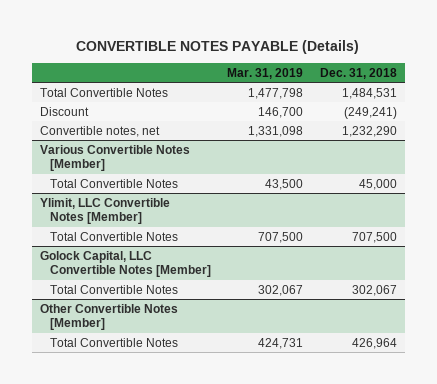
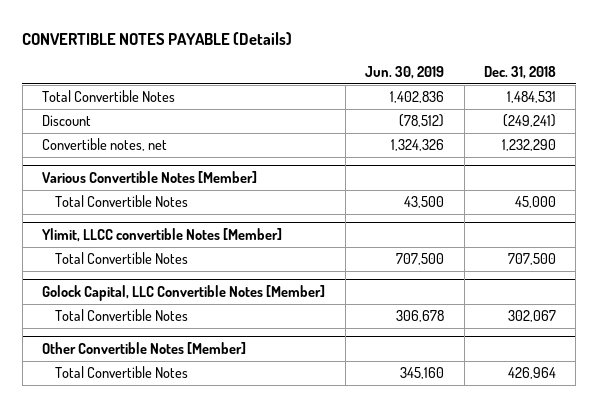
[227,67,304,79] Mar. 31, 2019 -> none
none -> [365,65,445,79] Jun. 30, 2019
[40,197,171,225] Ylimit, LLC Convertible Notes [Member] -> [42,227,283,242] Ylimit, LLCC convertible Notes [Member]

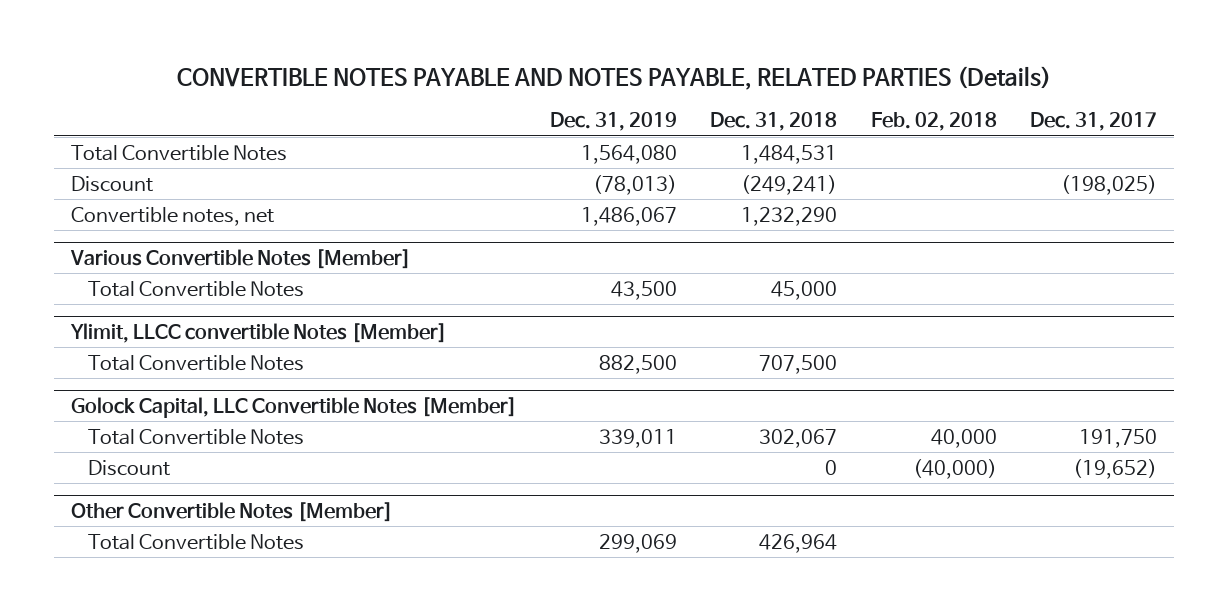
[22,31,293,45] CONVERTIBLE NOTES PAYABLE (Details) -> [176,66,1051,91] CONVERTIBLE NOTES PAYABLE AND NOTES PAYABLE, RELATED PARTIES (Details)
[365,65,445,79] Jun. 30, 2019 -> none
none -> [550,112,678,132] Dec. 31, 2019
none -> [870,112,997,132] Feb. 02, 2018
none -> [1029,112,1157,132] Dec. 31, 2017
none -> [87,459,170,476] Discount

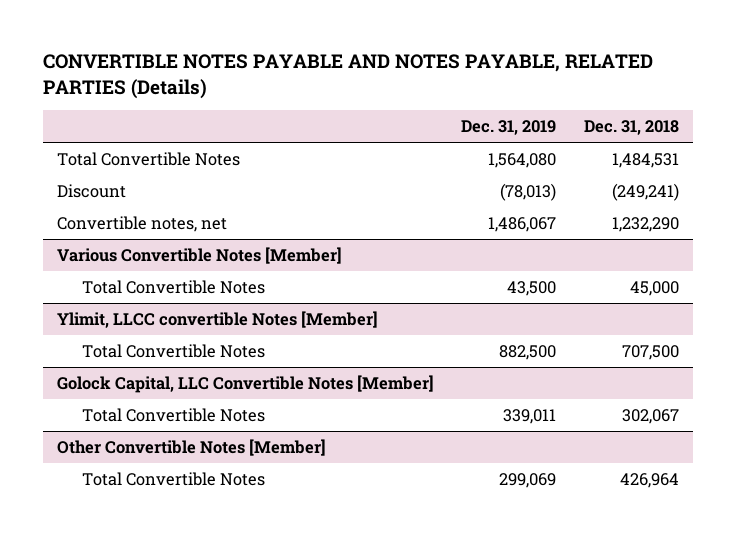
[870,112,997,132] Feb. 02, 2018 -> none
[1029,112,1157,132] Dec. 31, 2017 -> none
[87,459,170,476] Discount -> none

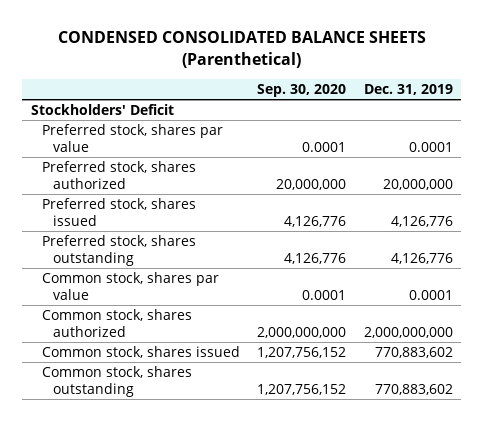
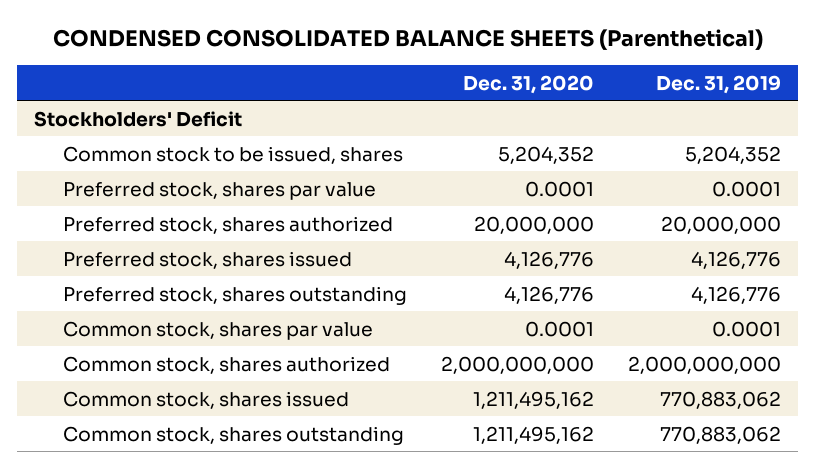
[257,83,347,97] Sep. 30, 2020 -> none
none -> [463,74,595,94] Dec. 31, 2020
none -> [63,145,404,164] Common stock to be issued, shares
[374,347,453,359] 770,883,602 -> [660,390,782,409] 770,883,062
[374,383,453,395] 770,883,602 -> [660,425,782,444] 770,883,062

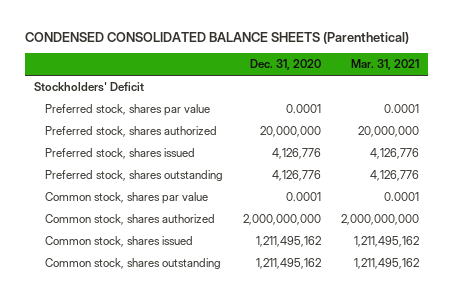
[656,74,782,94] Dec. 31, 2019 -> none
none -> [350,59,419,71] Mar. 31, 2021
[63,145,404,164] Common stock to be issued, shares -> none

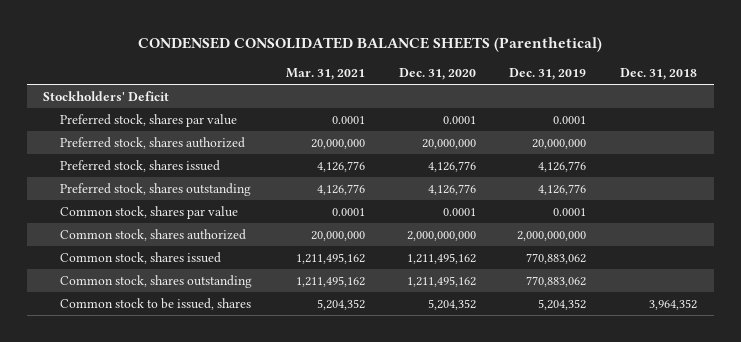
none -> [509,68,587,81] Dec. 31, 2019
none -> [620,68,698,81] Dec. 31, 2018
[340,214,419,226] 2,000,000,000 -> [311,230,366,241] 20,000,000
none -> [60,297,252,310] Common stock to be issued, shares

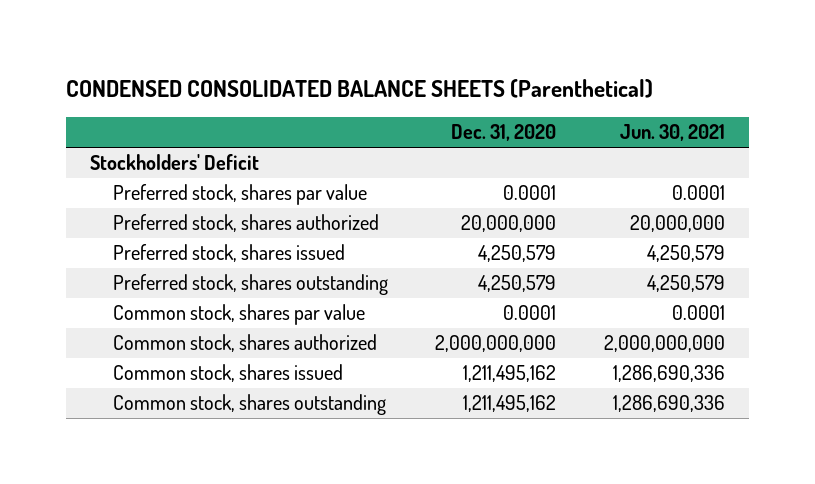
[286,68,366,81] Mar. 31, 2021 -> none
[509,68,587,81] Dec. 31, 2019 -> none
[620,68,698,81] Dec. 31, 2018 -> none
none -> [620,124,726,142] Jun. 30, 2021
[427,160,476,172] 4,126,776 -> [478,245,557,263] 4,250,579
[427,183,476,195] 4,126,776 -> [478,275,557,293] 4,250,579
[60,297,252,310] Common stock to be issued, shares -> none

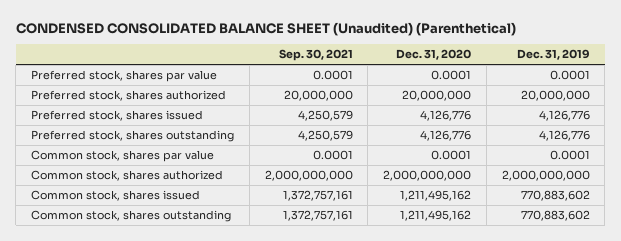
[65,78,653,98] CONDENSED CONSOLIDATED BALANCE SHEETS (Parenthetical) -> [15,22,516,37] CONDENSED CONSOLIDATED BALANCE SHEET (Unaudited) (Parenthetical)
[620,124,726,142] Jun. 30, 2021 -> none
none -> [278,49,353,62] Sep. 30, 2021
none -> [516,49,590,61] Dec. 31, 2019
[89,154,259,171] Stockholders' Deficit -> none
[478,245,557,263] 4,250,579 -> [420,109,472,121] 4,126,776
[478,275,557,293] 4,250,579 -> [420,129,472,141] 4,126,776

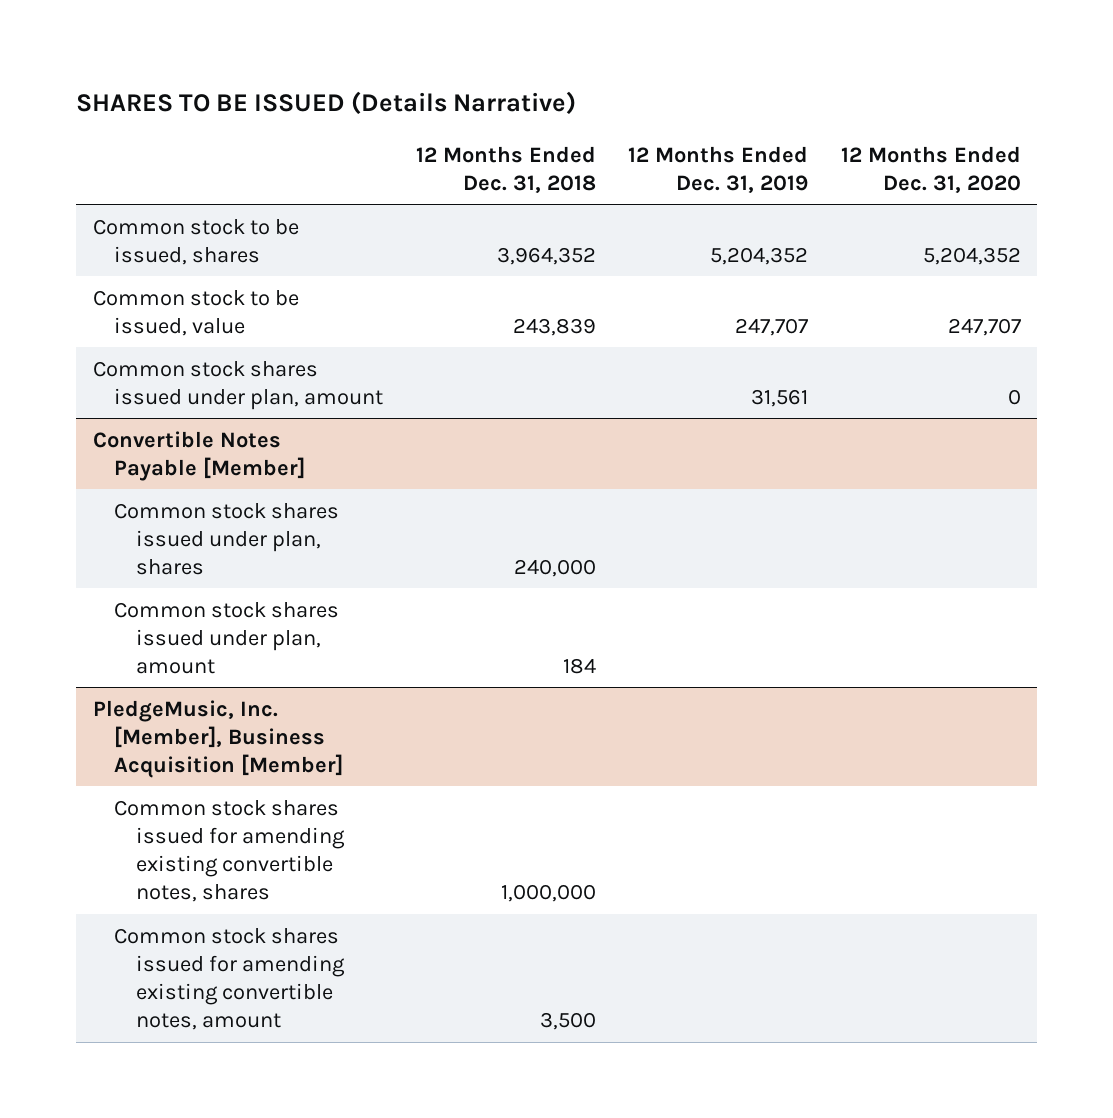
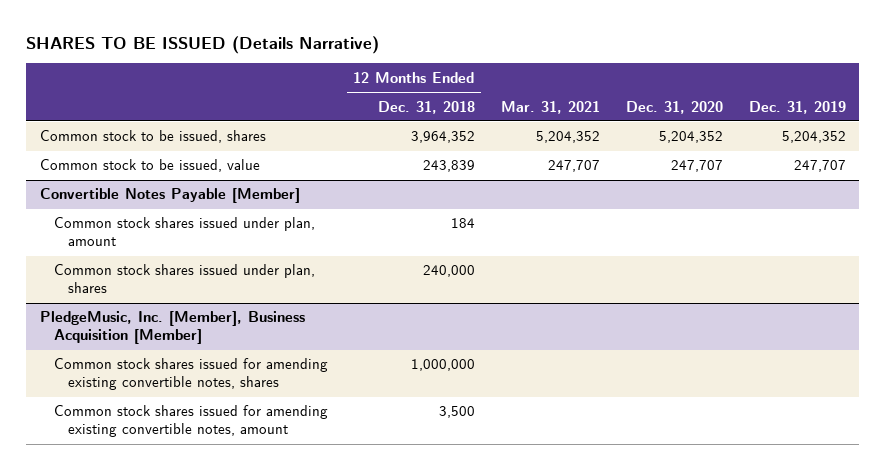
[628,145,809,193] 12 Months Ended Dec. 31, 2019 -> none
[840,145,1021,193] 12 Months Ended Dec. 31, 2020 -> none
none -> [500,100,600,114] Mar. 31, 2021
none -> [625,100,723,114] Dec. 31, 2020
none -> [748,100,846,114] Dec. 31, 2019
[92,360,384,410] Common stock shares issued under plan, amount -> none
[114,502,340,575] Common stock shares issued under plan, shares -> [53,264,315,294] Common stock shares issued under plan, shares

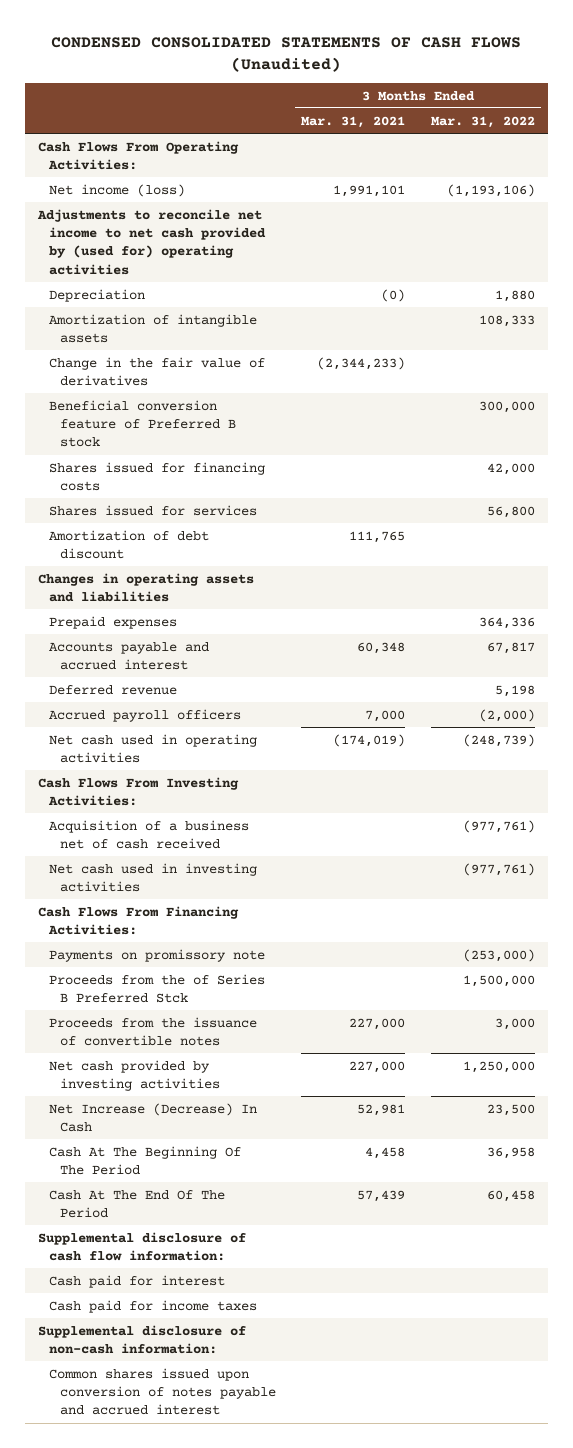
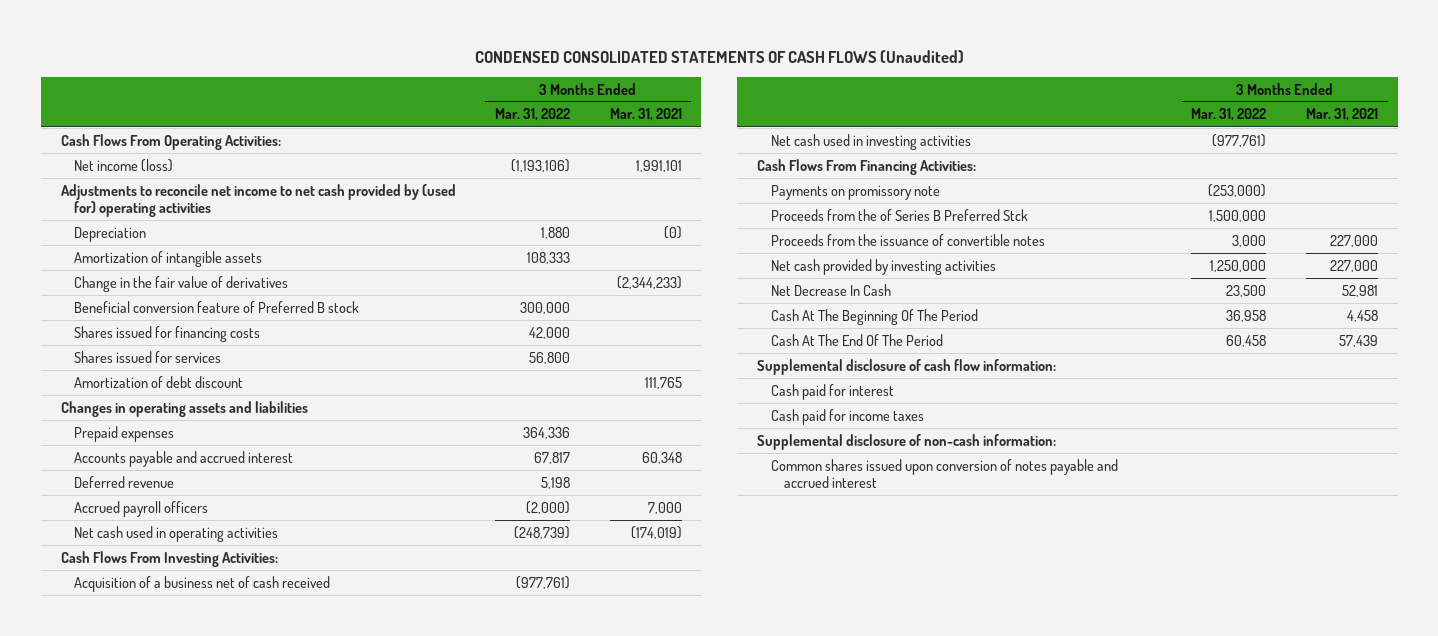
[48,1102,257,1132] Net Increase (Decrease) In Cash -> [770,283,891,296] Net Decrease In Cash

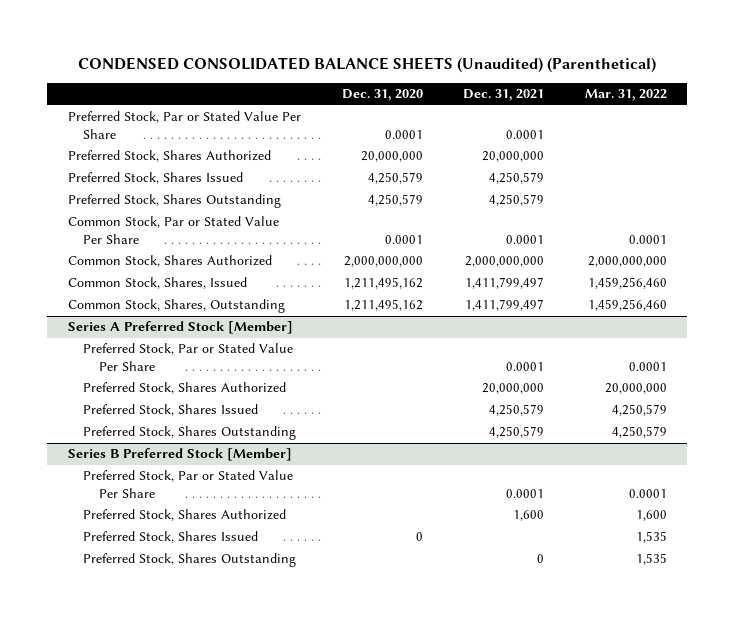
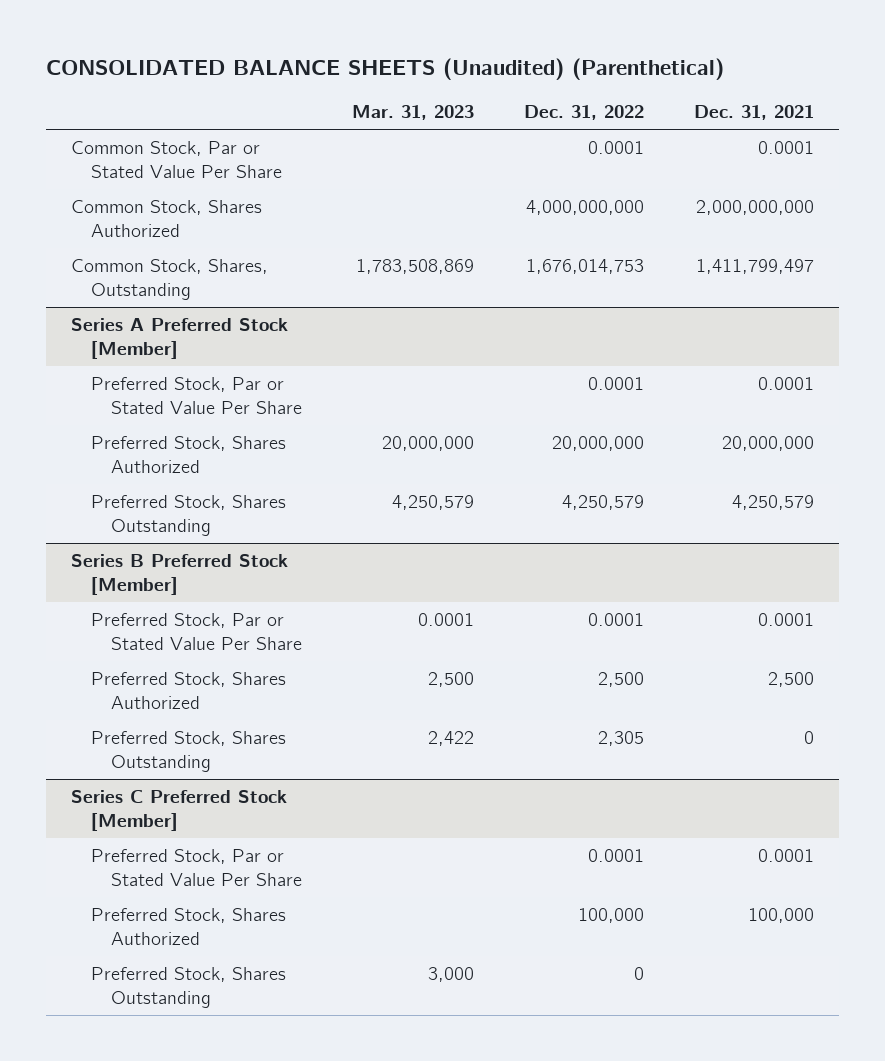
[78,56,657,73] CONDENSED CONSOLIDATED BALANCE SHEETS (Unaudited) (Parenthetical) -> [46,58,725,81] CONSOLIDATED BALANCE SHEETS (Unaudited) (Parenthetical)
[341,89,423,102] Dec. 31, 2020 -> none
[585,89,668,102] Mar. 31, 2022 -> none
none -> [351,105,474,121] Mar. 31, 2023
none -> [524,105,645,121] Dec. 31, 2022
[67,111,301,139] Preferred Stock, Par or Stated Value Per Share -> none
[67,150,271,163] Preferred Stock, Shares Authorized -> none
[67,172,243,185] Preferred Stock, Shares Issued -> none
[67,194,281,209] Preferred Stock, Shares Outstanding -> none
[67,277,247,290] Common Stock, Shares, Issued -> none
[83,404,259,417] Preferred Stock, Shares Issued -> none
[83,531,259,544] Preferred Stock, Shares Issued -> none
[513,510,545,522] 1,600 -> [768,671,815,687] 2,500
none -> [71,789,288,832] Series C Preferred Stock [Member]
none -> [91,848,302,887] Preferred Stock, Par or Stated Value Per Share
none -> [91,907,287,946] Preferred Stock, Shares Authorized
none -> [91,966,287,1009] Preferred Stock, Shares Outstanding

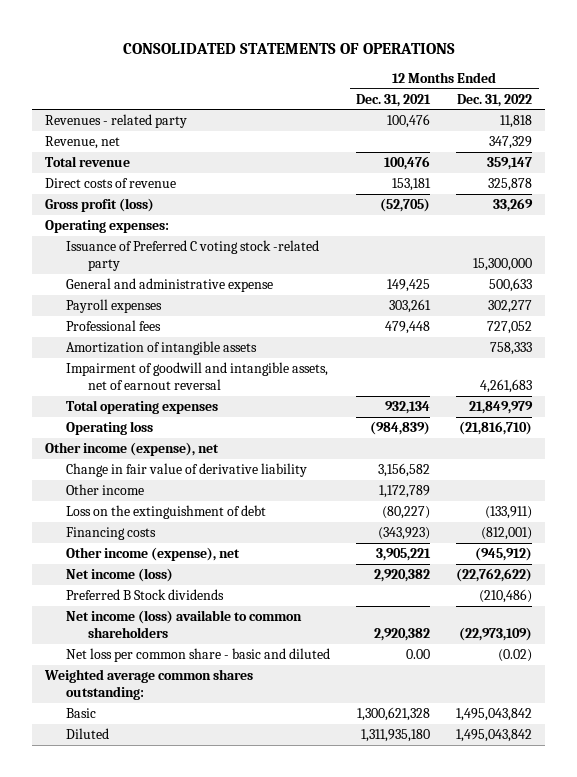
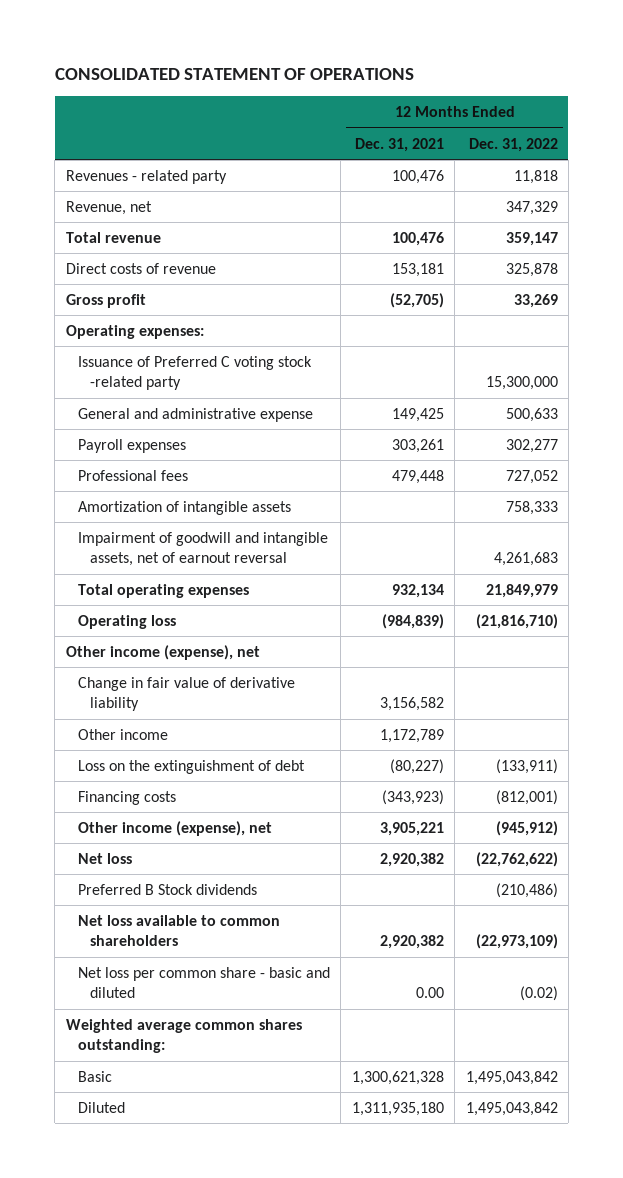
[122,43,455,55] CONSOLIDATED STATEMENTS OF OPERATIONS -> [54,68,414,81] CONSOLIDATED STATEMENT OF OPERATIONS
[45,198,155,213] Gross profit (loss) -> [65,293,146,308] Gross profit
[66,568,174,583] Net income (loss) -> [77,852,132,864] Net loss
[66,610,303,639] Net income (loss) available to common shareholders -> [77,914,280,947] Net loss available to common shareholders

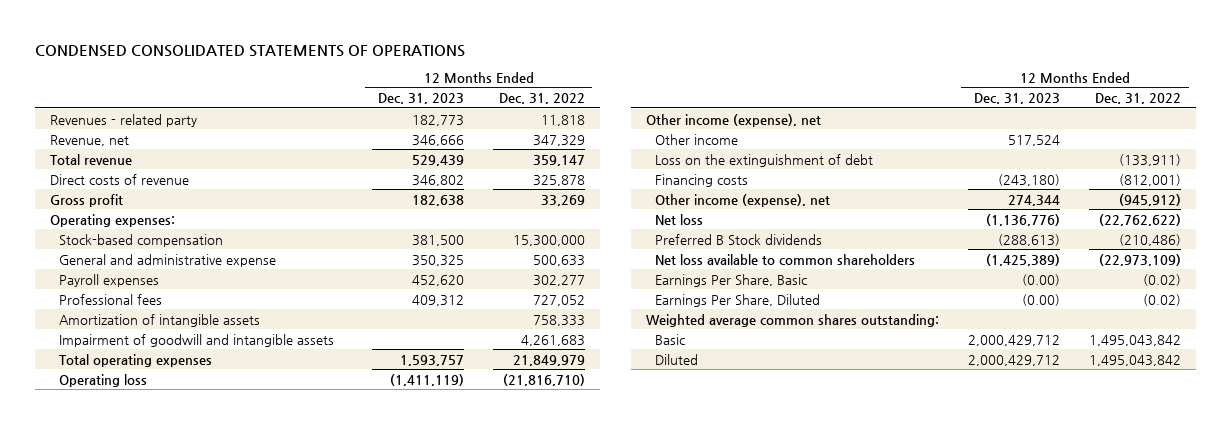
[54,68,414,81] CONSOLIDATED STATEMENT OF OPERATIONS -> [35,44,466,57] CONDENSED CONSOLIDATED STATEMENTS OF OPERATIONS
[354,137,444,152] Dec. 31, 2021 -> none
none -> [377,93,464,105] Dec. 31, 2023
[77,355,312,391] Issuance of Preferred C voting stock -related party -> [59,233,224,247] Stock-based compensation
[77,531,328,567] Impairment of goodwill and intangible assets, net of earnout reversal -> [59,333,335,347] Impairment of goodwill and intangible assets
[77,676,295,712] Change in fair value of derivative liability -> none
[77,966,330,999] Net loss per common share - basic and diluted -> none
none -> [655,273,808,287] Earnings Per Share, Basic
none -> [655,293,821,307] Earnings Per Share, Diluted

